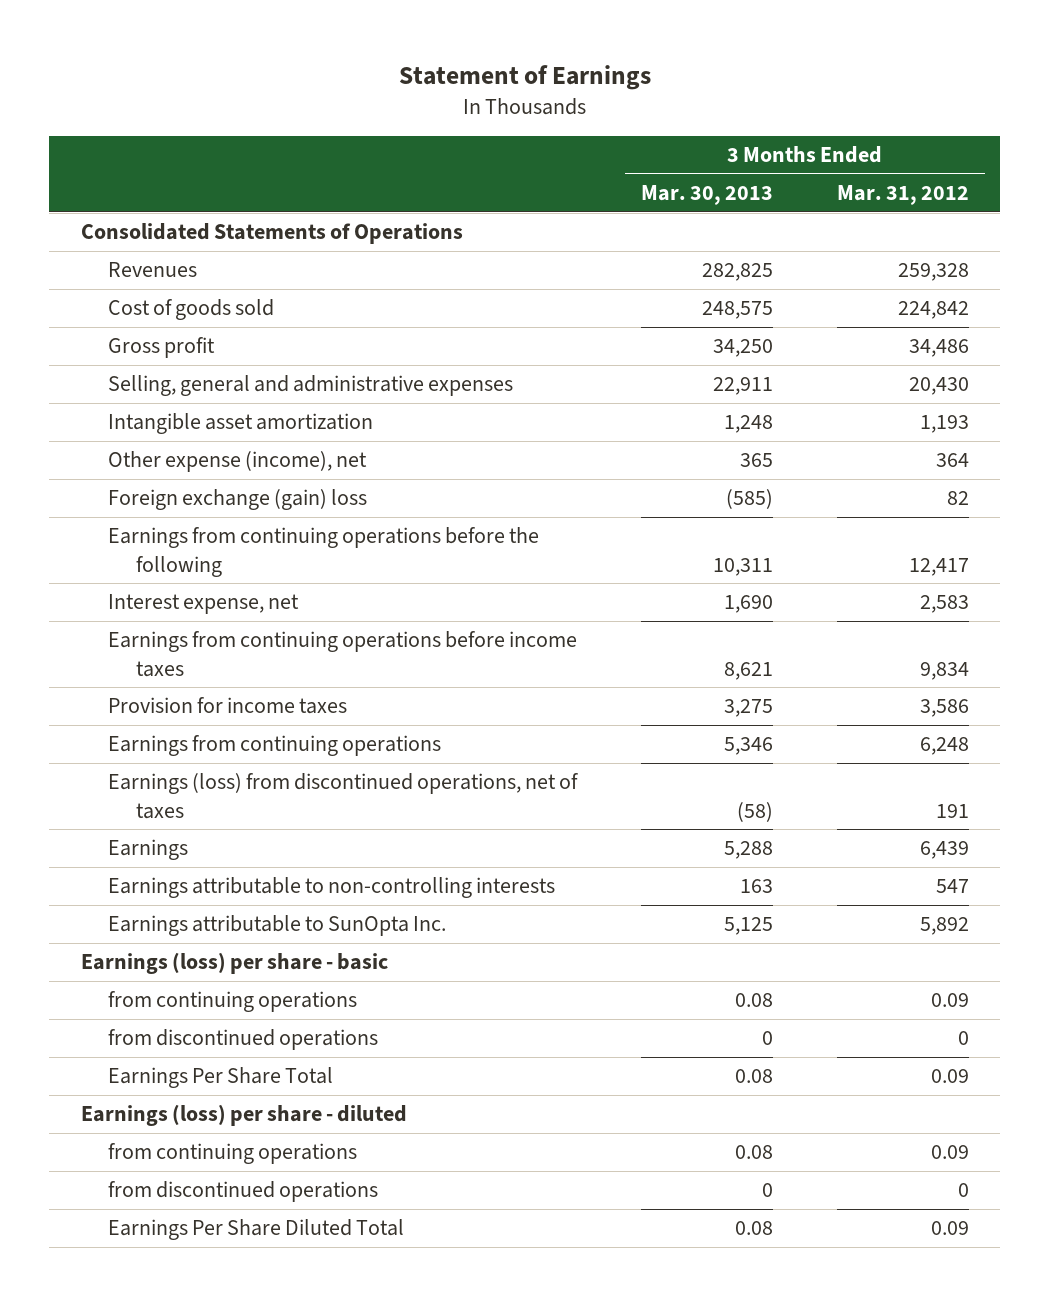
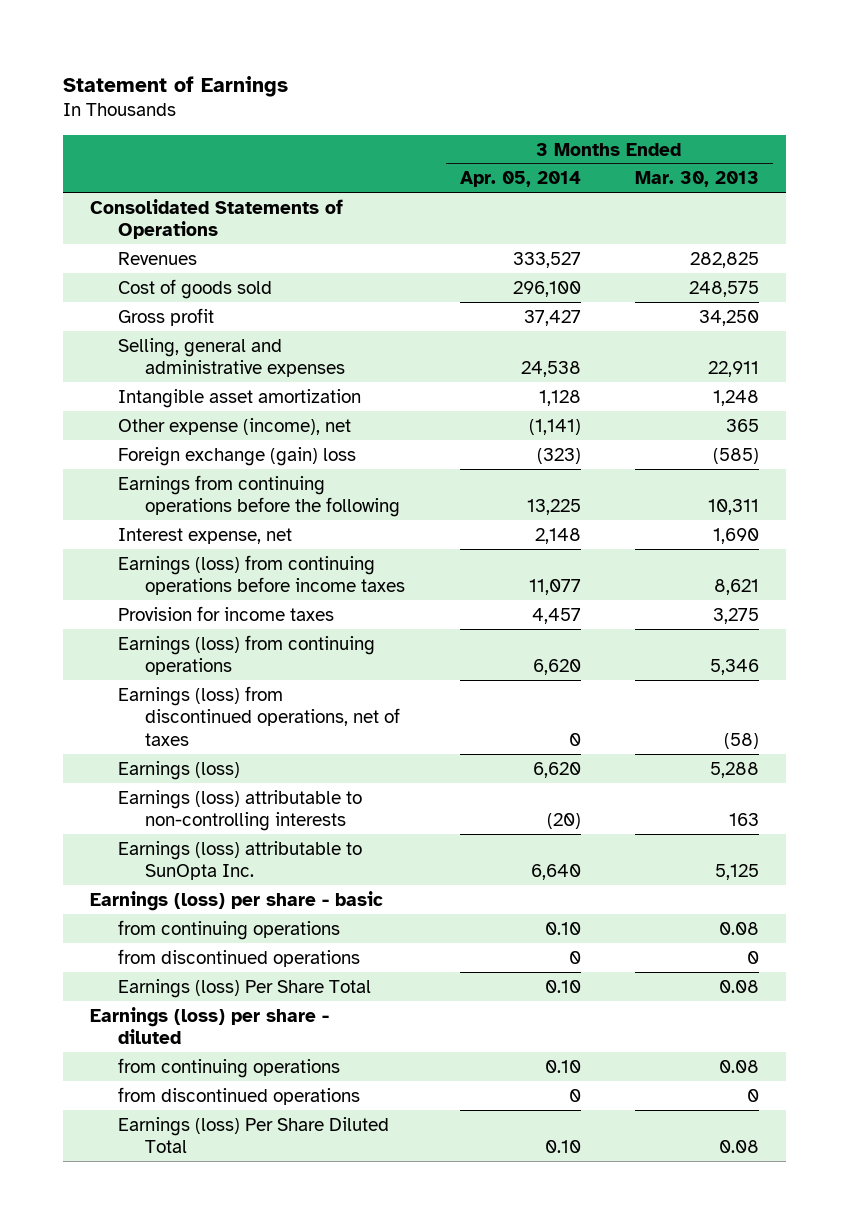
[836,185,969,206] Mar. 31, 2012 -> none
none -> [459,171,581,188] Apr. 05, 2014
[108,631,578,677] Earnings from continuing operations before income taxes -> [117,554,406,596] Earnings (loss) from continuing operations before income taxes
[108,735,442,757] Earnings from continuing operations -> [117,634,375,676] Earnings (loss) from continuing operations
[108,839,189,861] Earnings -> [117,760,240,780] Earnings (loss)
[108,877,556,899] Earnings attributable to non-controlling interests -> [117,789,362,832] Earnings (loss) attributable to non-controlling interests
[108,915,447,937] Earnings attributable to SunOpta Inc. -> [117,840,362,881] Earnings (loss) attributable to SunOpta Inc.
[108,1067,334,1089] Earnings Per Share Total -> [117,978,371,998] Earnings (loss) Per Share Total
[108,1219,405,1241] Earnings Per Share Diluted Total -> [117,1116,389,1154] Earnings (loss) Per Share Diluted Total

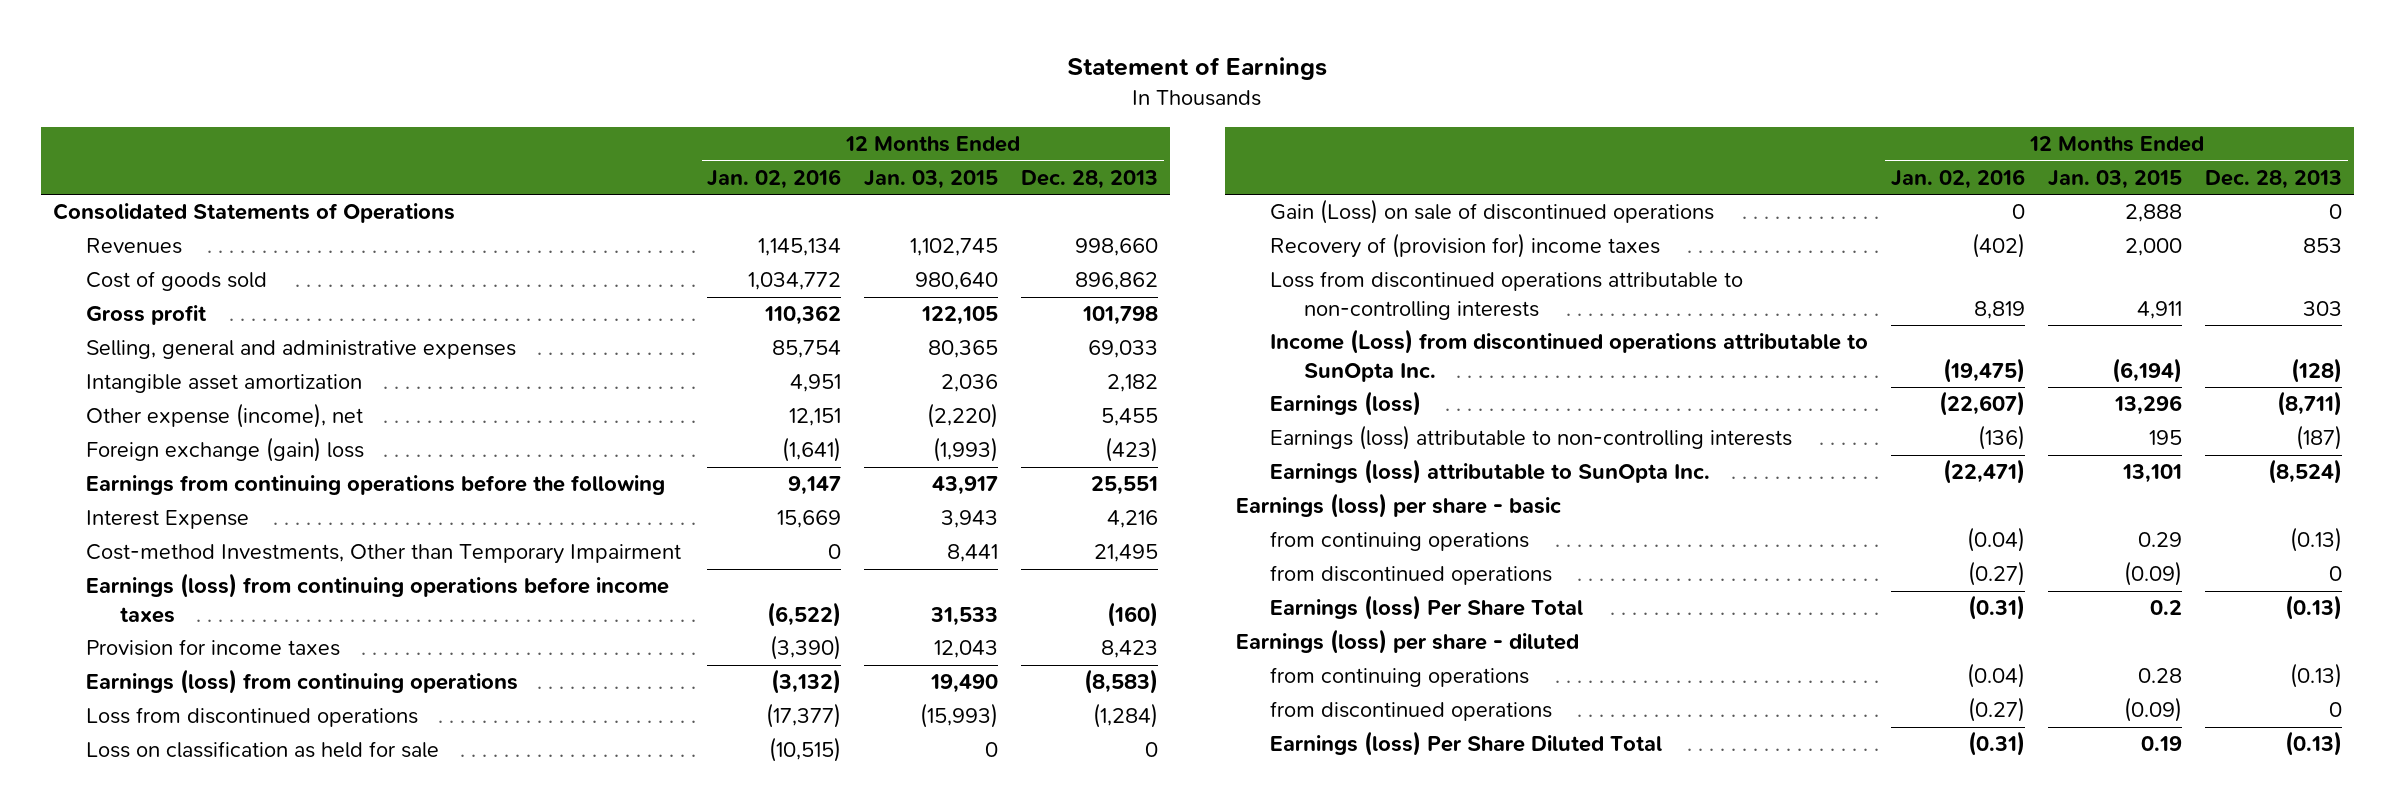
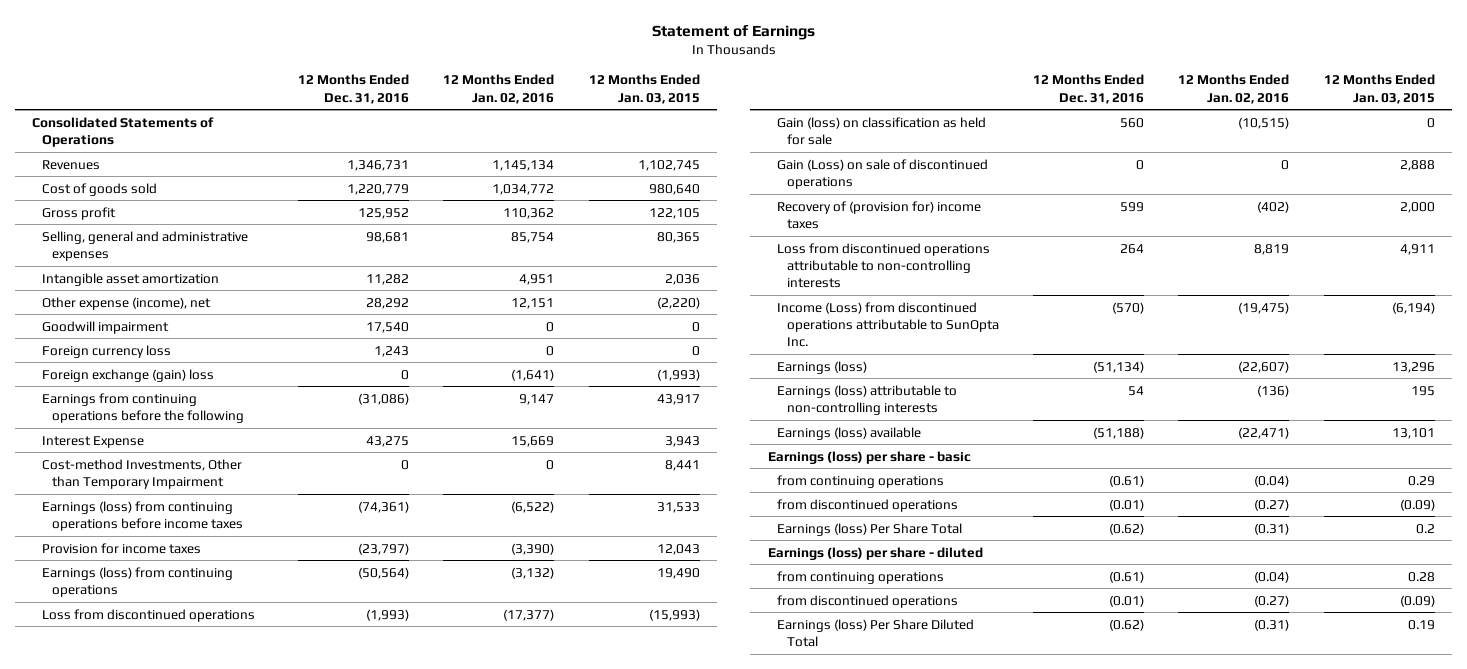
[1021,169,1159,189] Dec. 28, 2013 -> none
none -> [297,74,409,104] 12 Months Ended Dec. 31, 2016
none -> [41,320,169,334] Goodwill impairment
none -> [41,344,171,358] Foreign currency loss
[86,741,440,759] Loss on classification as held for sale -> [777,116,987,145] Gain (loss) on classification as held for sale
[1269,459,1710,485] Earnings (loss) attributable to SunOpta Inc. -> [777,426,922,440] Earnings (loss) available

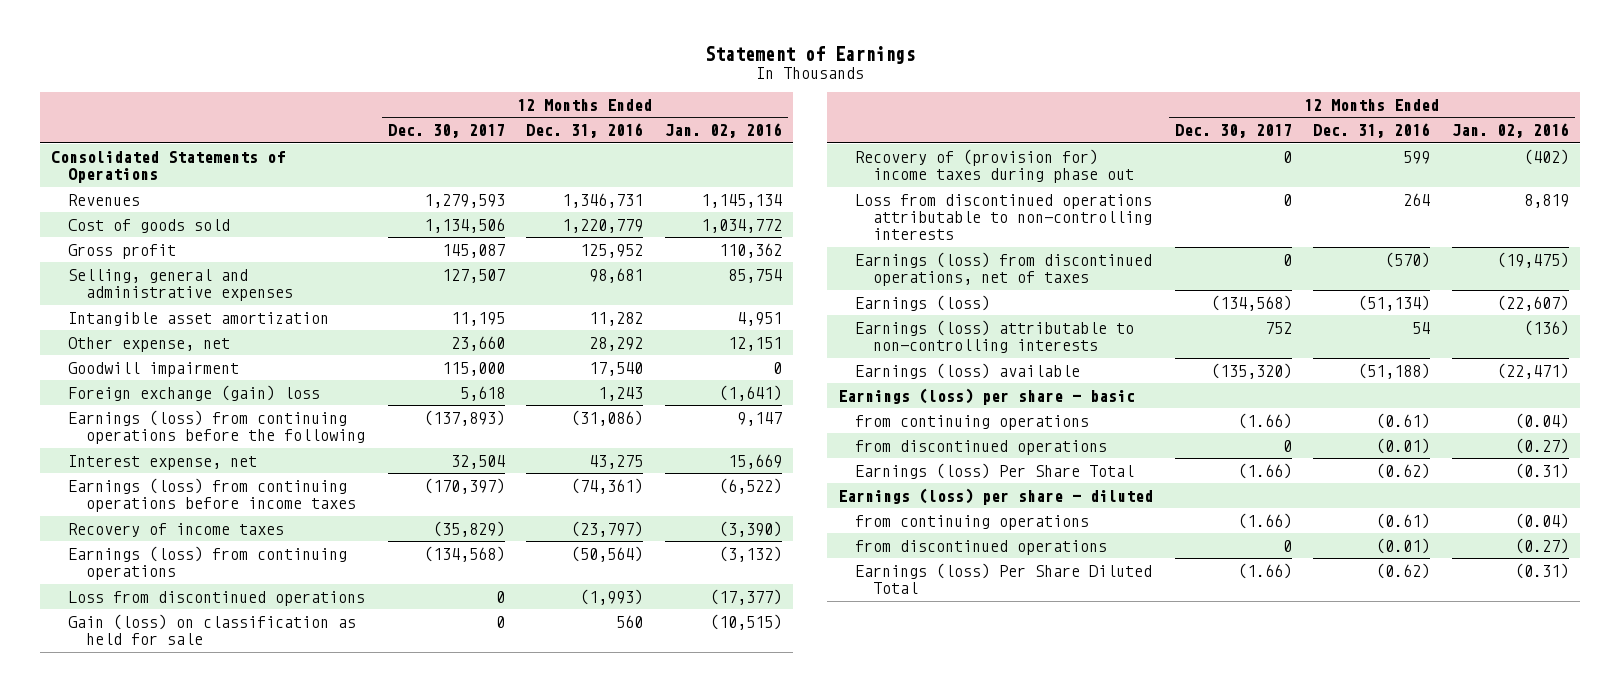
[588,74,700,104] 12 Months Ended Jan. 03, 2015 -> none
none -> [387,124,505,139] Dec. 30, 2017
[41,296,211,310] Other expense (income), net -> [68,336,231,352] Other expense, net
[41,344,171,358] Foreign currency loss -> none
[41,458,242,489] Cost-method Investments, Other than Temporary Impairment -> none
[400,369,409,380] 0 -> [598,386,644,401] 1,243
[41,392,244,423] Earnings from continuing operations before the following -> [68,409,366,445] Earnings (loss) from continuing operations before the following
[41,435,144,448] Interest Expense -> [68,454,258,470] Interest expense, net
[41,542,201,554] Provision for income taxes -> [68,522,285,537] Recovery of income taxes
[777,158,989,189] Gain (Loss) on sale of discontinued operations -> none
[777,200,982,229] Recovery of (provision for) income taxes -> [855,148,1135,184] Recovery of (provision for) income taxes during phase out
[777,301,999,347] Income (Loss) from discontinued operations attributable to SunOpta Inc. -> [855,251,1153,287] Earnings (loss) from discontinued operations, net of taxes

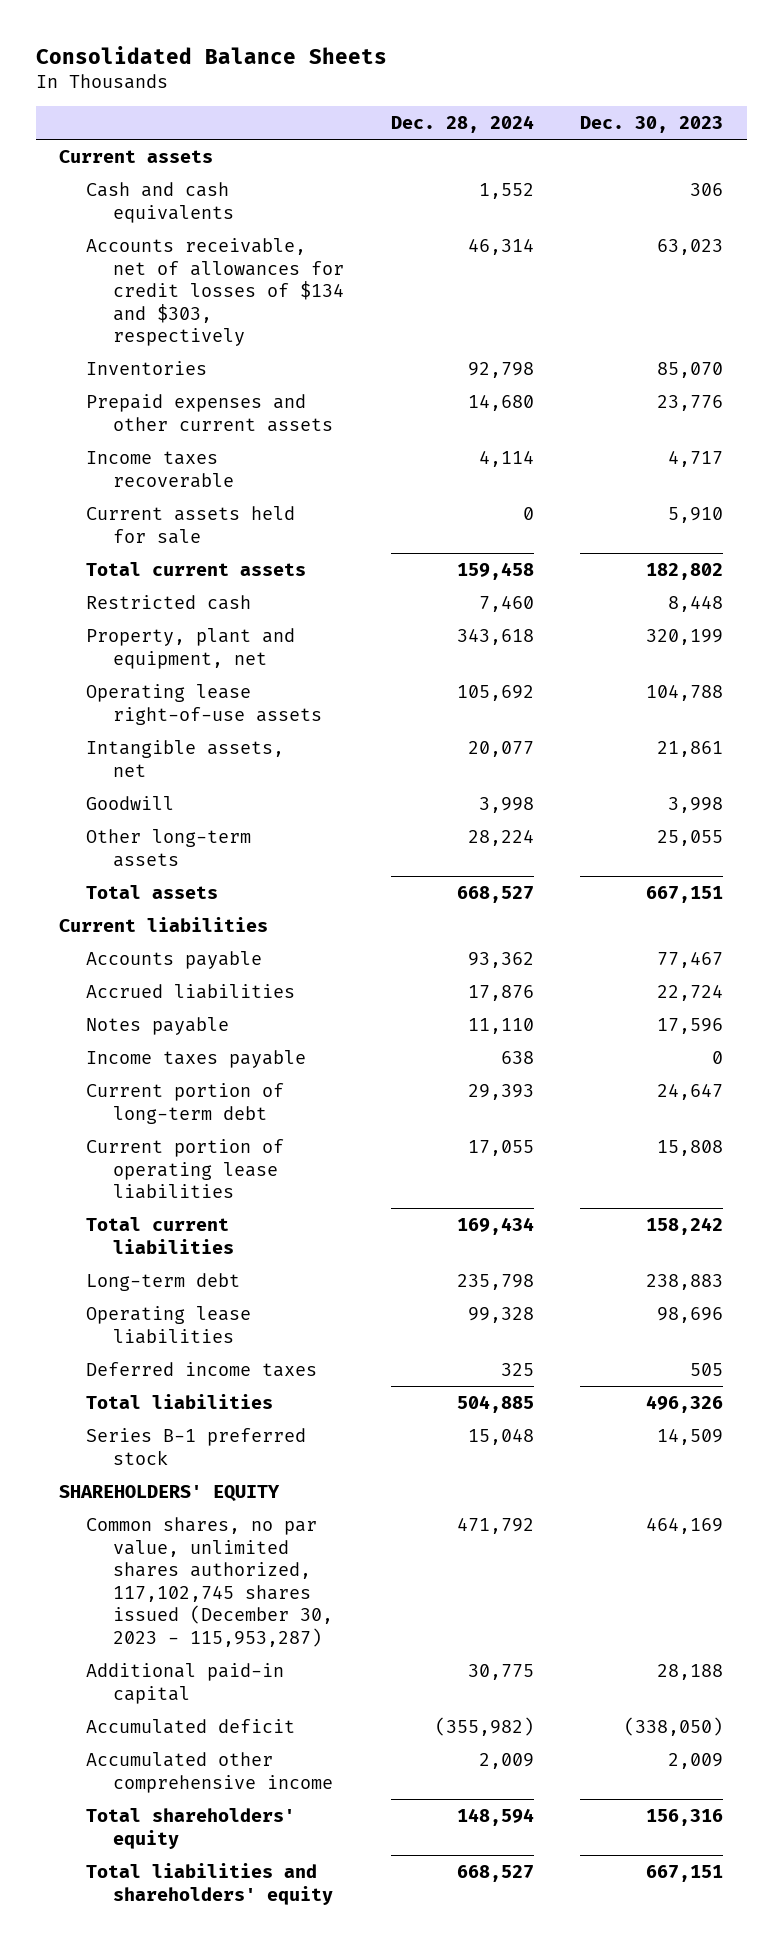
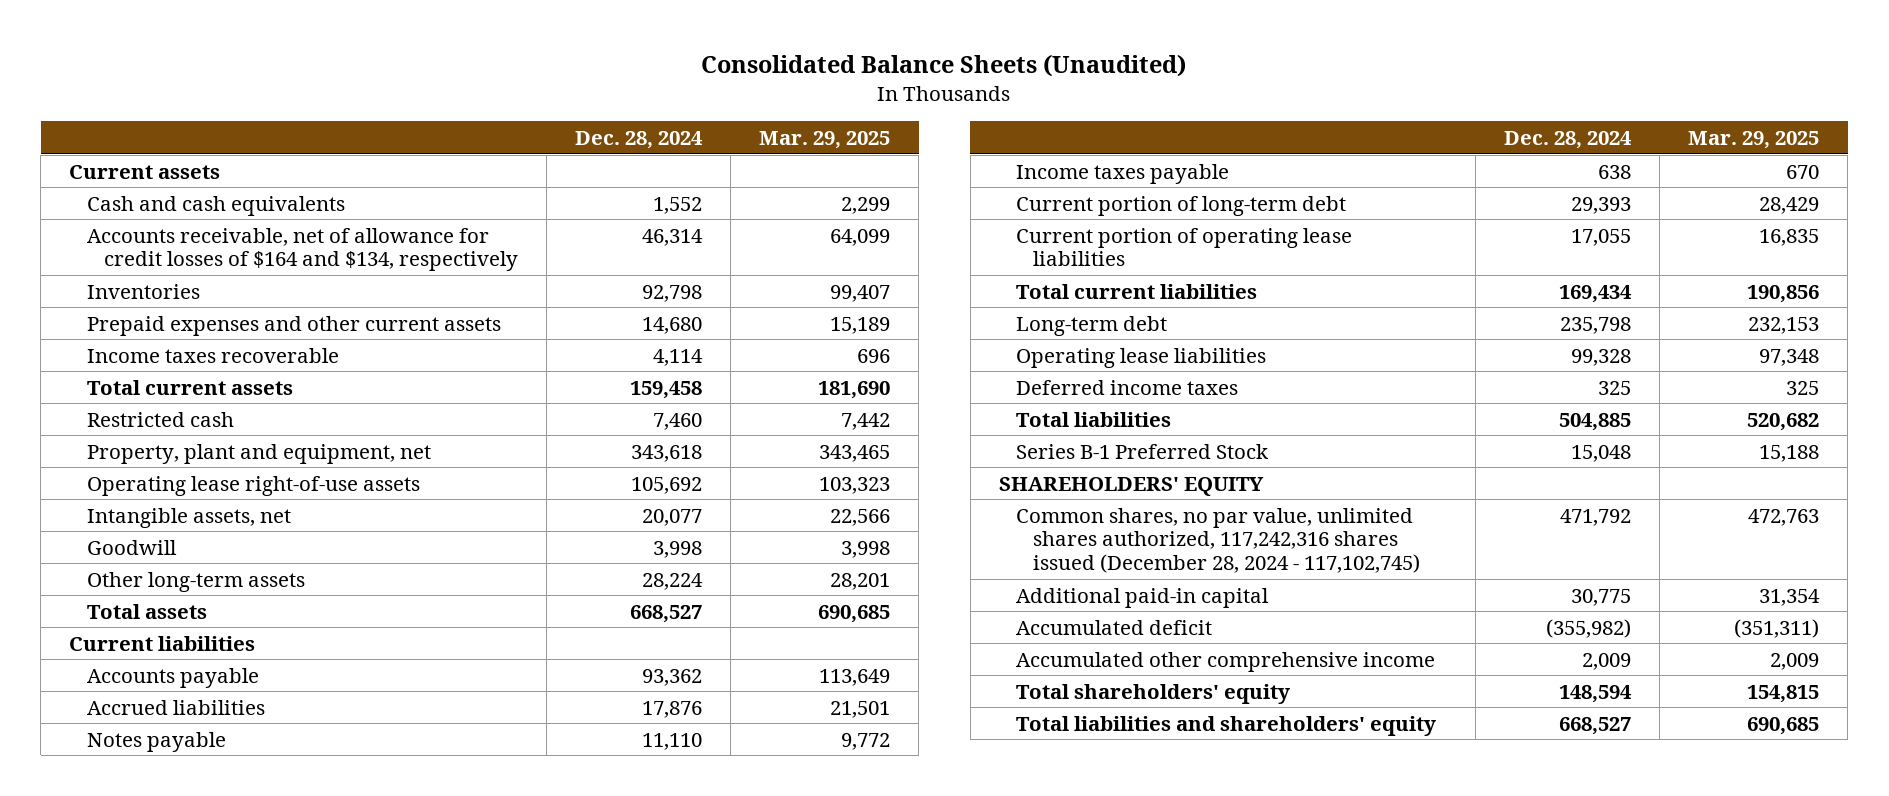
[35,45,387,64] Consolidated Balance Sheets -> [701,53,1187,77] Consolidated Balance Sheets (Unaudited)
[580,116,724,134] Dec. 30, 2023 -> none
none -> [759,131,891,150] Mar. 29, 2025
[86,237,345,347] Accounts receivable, net of allowances for credit losses of $134 and $303, respectively -> [86,227,519,272] Accounts receivable, net of allowance for credit losses of $164 and $134, respectively
[86,505,296,544] Current assets held for sale -> none
[86,1427,307,1465] Series B-1 preferred stock -> [1016,443,1270,459] Series B-1 Preferred Stock
[86,1516,334,1647] Common shares, no par value, unlimited shares authorized, 117,102,745 shares issued (December 30, 2023 - 115,953,287) -> [1016,507,1421,574] Common shares, no par value, unlimited shares authorized, 117,242,316 shares issued (December 28, 2024 - 117,102,745)

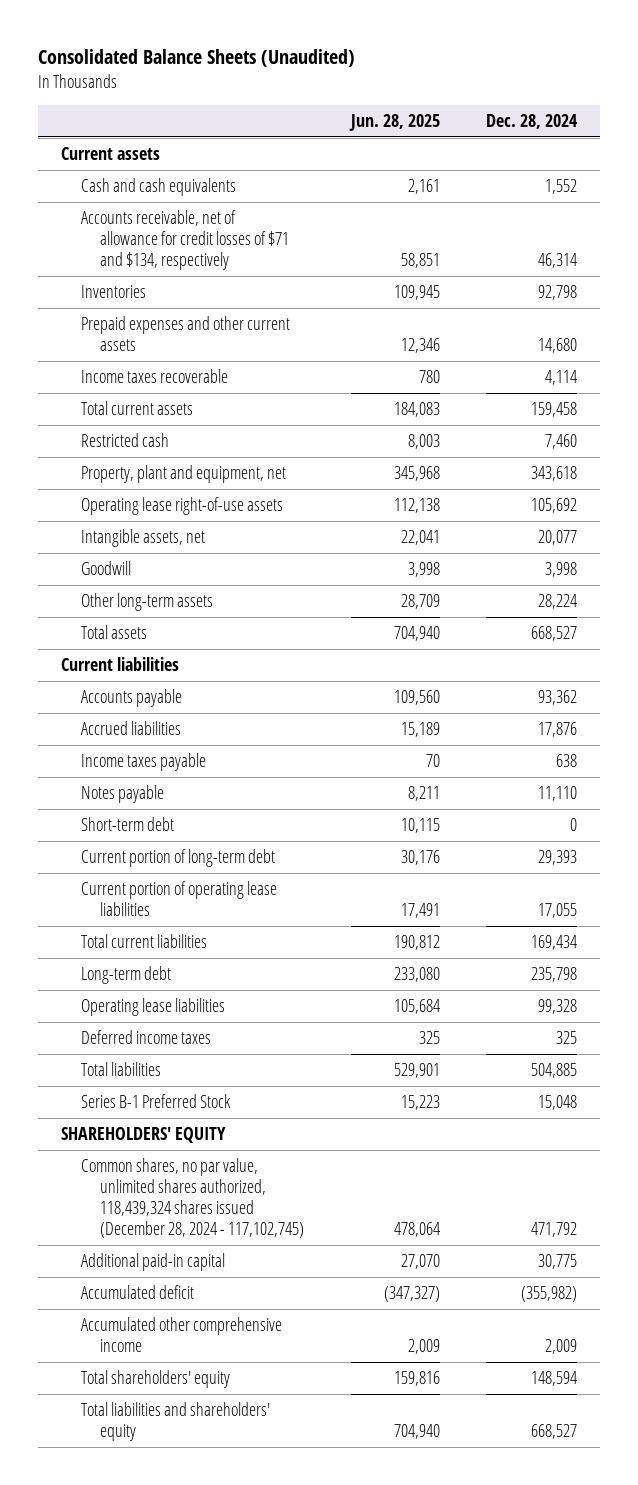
[759,131,891,150] Mar. 29, 2025 -> none
none -> [348,113,440,131] Jun. 28, 2025
[86,227,519,272] Accounts receivable, net of allowance for credit losses of $164 and $134, respectively -> [80,210,290,270] Accounts receivable, net of allowance for credit losses of $71 and $134, respectively
[86,731,226,752] Notes payable -> [80,785,164,804] Notes payable
none -> [80,817,174,832] Short-term debt
[1016,507,1421,574] Common shares, no par value, unlimited shares authorized, 117,242,316 shares issued (December 28, 2024 - 117,102,745) -> [80,1158,305,1238] Common shares, no par value, unlimited shares authorized, 118,439,324 shares issued (December 28, 2024 - 117,102,745)

